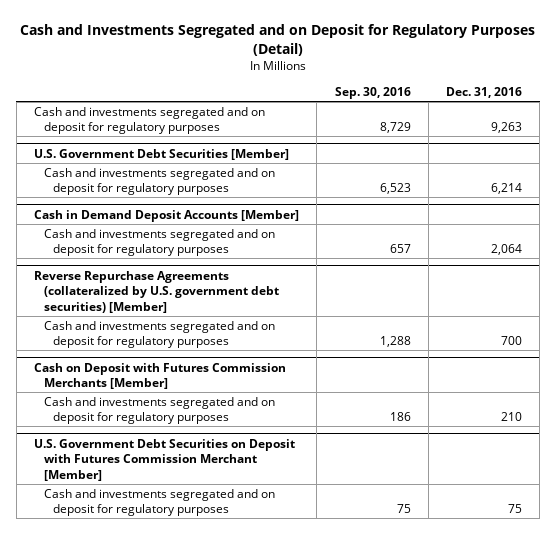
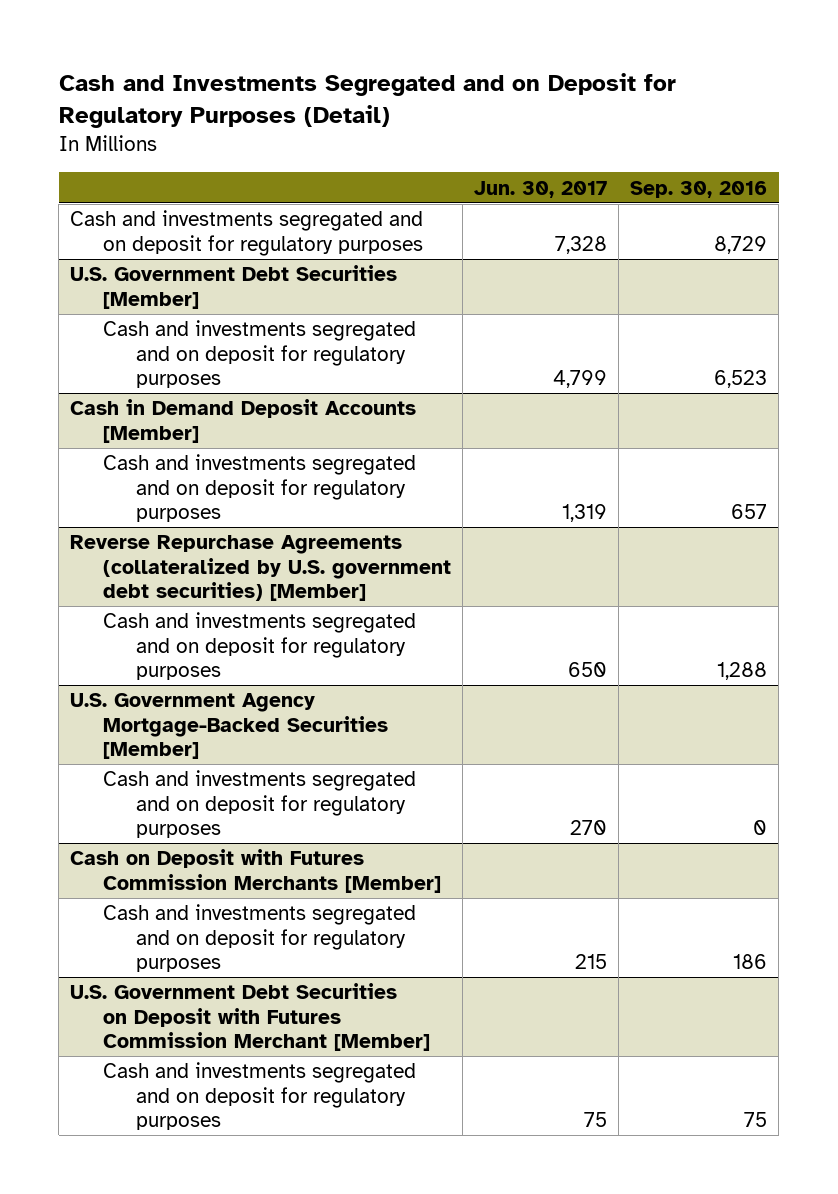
[446,86,523,98] Dec. 31, 2016 -> none
none -> [474,180,608,198] Jun. 30, 2017
none -> [70,693,389,759] U.S. Government Agency Mortgage-Backed Securities [Member]
none -> [103,770,417,838] Cash and investments segregated and on deposit for regulatory purposes

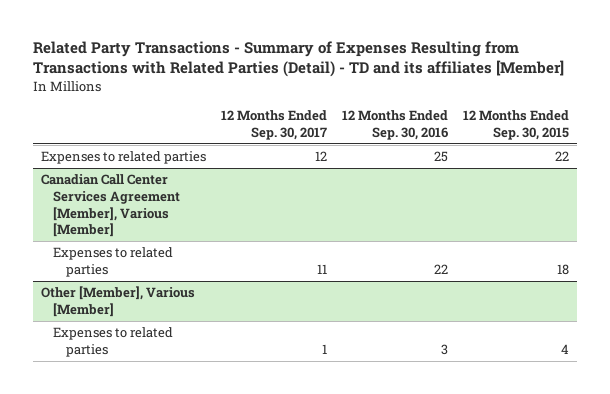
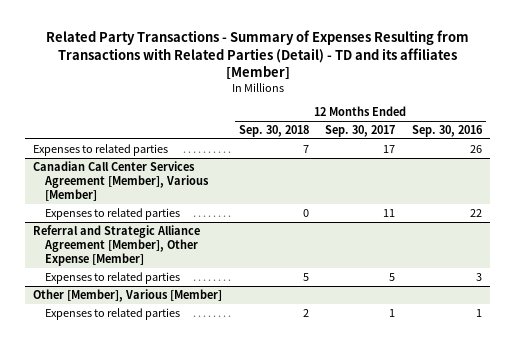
[463,110,570,140] 12 Months Ended Sep. 30, 2015 -> none
none -> [238,125,309,138] Sep. 30, 2018
[314,151,327,162] 12 -> [383,144,396,153] 17
[433,151,448,163] 25 -> [469,144,482,153] 26
none -> [33,224,201,266] Referral and Strategic Alliance Agreement [Member], Other Expense [Member]
none -> [44,271,180,284] Expenses to related parties
[440,343,448,355] 3 -> [475,308,482,317] 1

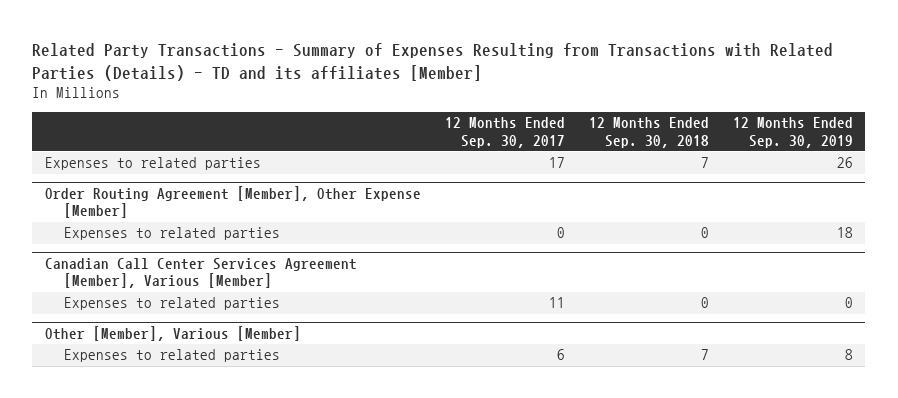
[45,30,469,81] Related Party Transactions - Summary of Expenses Resulting from Transactions with Related Parties (Detail) - TD and its affiliates [Member] -> [32,43,834,81] Related Party Transactions - Summary of Expenses Resulting from Transactions with Related Parties (Details) - TD and its affiliates [Member]
[411,125,483,138] Sep. 30, 2016 -> none
none -> [733,117,854,148] 12 Months Ended Sep. 30, 2019
none -> [44,186,421,219] Order Routing Agreement [Member], Other Expense [Member]
none -> [63,227,280,241] Expenses to related parties
[33,224,201,266] Referral and Strategic Alliance Agreement [Member], Other Expense [Member] -> none
[44,271,180,284] Expenses to related parties -> none
[302,308,309,317] 2 -> [701,349,710,361] 7
[389,308,396,317] 1 -> [556,349,565,361] 6

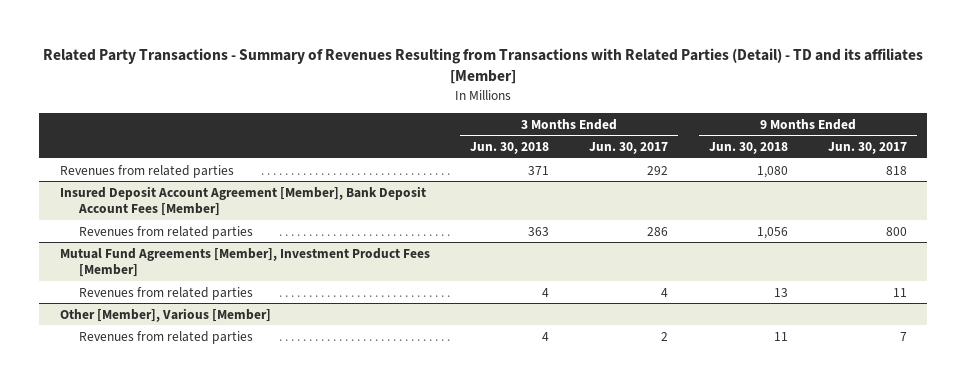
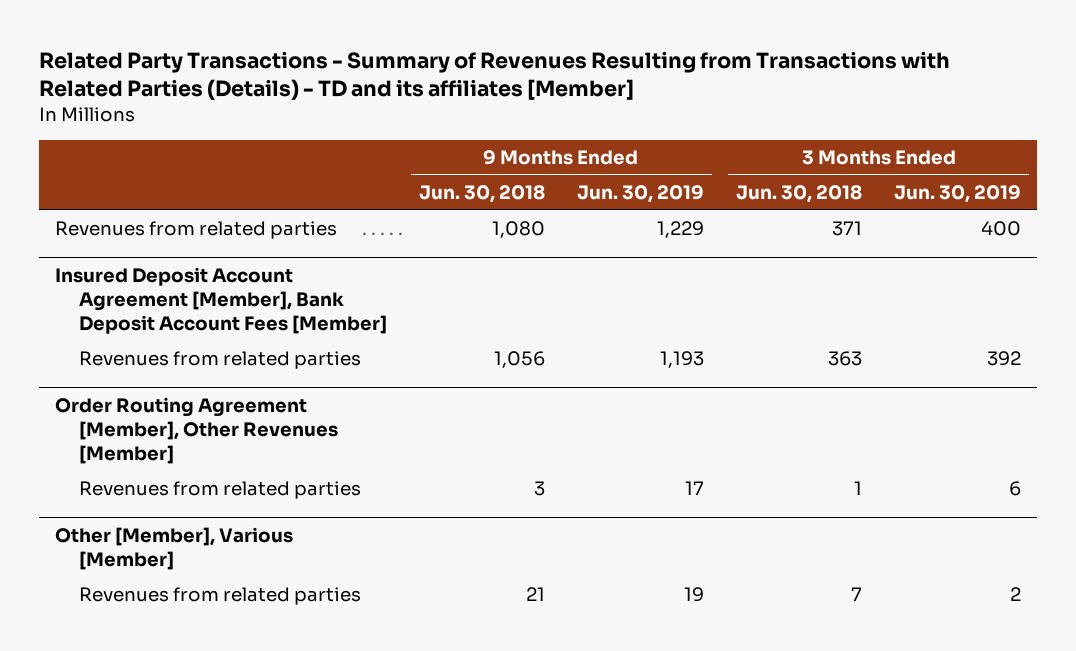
[43,48,924,85] Related Party Transactions - Summary of Revenues Resulting from Transactions with Related Parties (Detail) - TD and its affiliates [Member] -> [38,50,950,101] Related Party Transactions - Summary of Revenues Resulting from Transactions with Related Parties (Details) - TD and its affiliates [Member]
[589,142,669,155] Jun. 30, 2017 -> none
[828,142,908,155] Jun. 30, 2017 -> none
none -> [576,185,704,204] Jun. 30, 2019
none -> [894,185,1022,204] Jun. 30, 2019
[59,247,430,278] Mutual Fund Agreements [Member], Investment Product Fees [Member] -> none
none -> [54,397,338,464] Order Routing Agreement [Member], Other Revenues [Member]
[541,287,549,297] 4 -> [854,481,863,496] 1
[773,287,788,297] 13 -> [533,481,545,497] 3
[541,331,549,341] 4 -> [851,587,863,602] 7
[773,331,788,341] 11 -> [525,587,545,602] 21

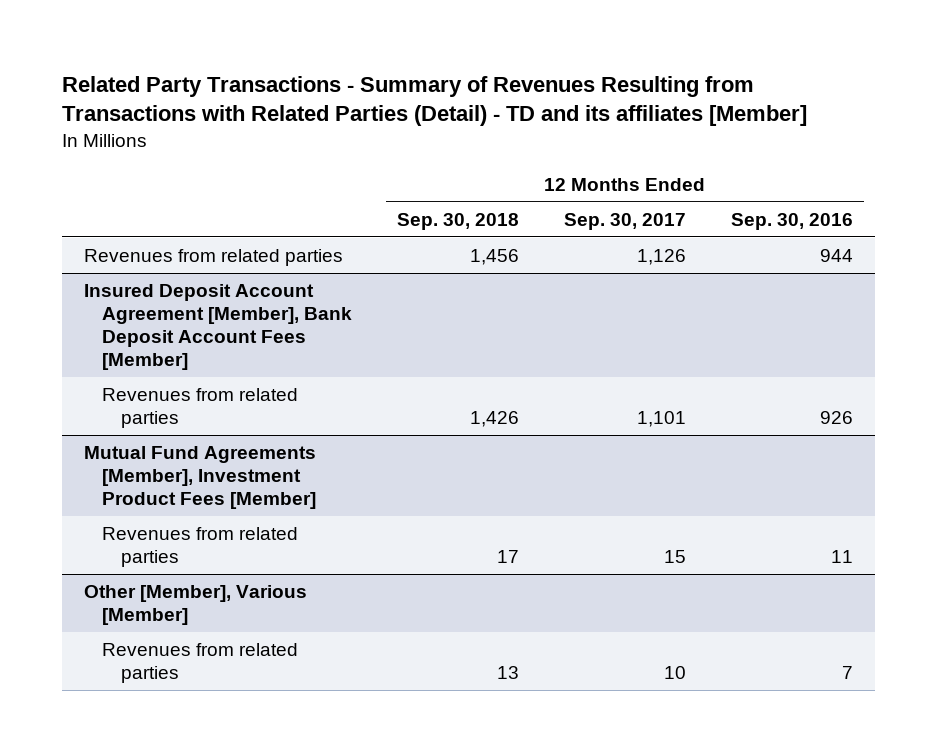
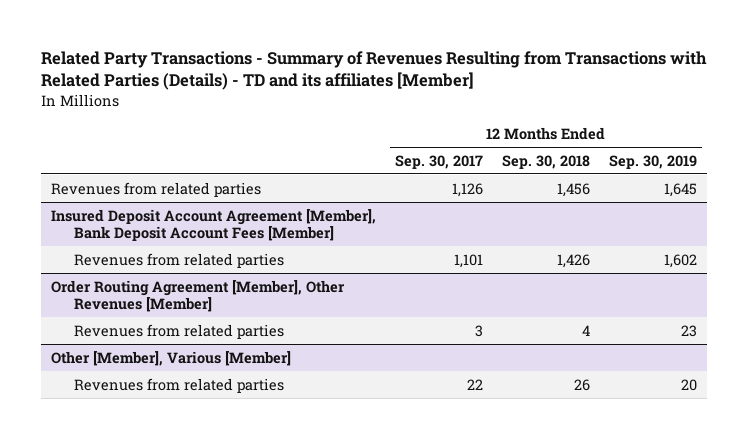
[61,75,807,127] Related Party Transactions - Summary of Revenues Resulting from Transactions with Related Parties (Detail) - TD and its affiliates [Member] -> [41,50,708,91] Related Party Transactions - Summary of Revenues Resulting from Transactions with Related Parties (Details) - TD and its affiliates [Member]
[730,212,853,230] Sep. 30, 2016 -> none
none -> [609,154,698,169] Sep. 30, 2019
[84,446,317,509] Mutual Fund Agreements [Member], Investment Product Fees [Member] -> none
none -> [50,279,345,313] Order Routing Agreement [Member], Other Revenues [Member]
[497,550,520,564] 17 -> [582,324,591,336] 4
[664,550,687,564] 15 -> [475,324,484,337] 3
[497,666,520,680] 13 -> [574,378,591,391] 26
[664,666,687,680] 10 -> [467,378,484,390] 22

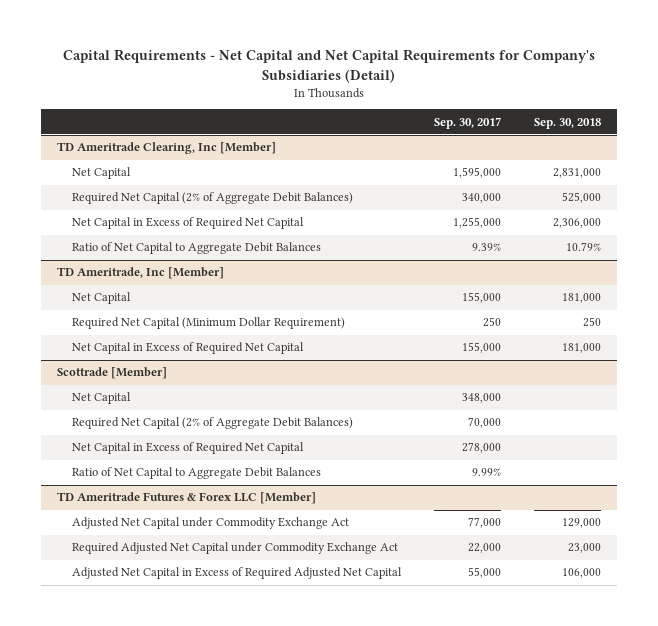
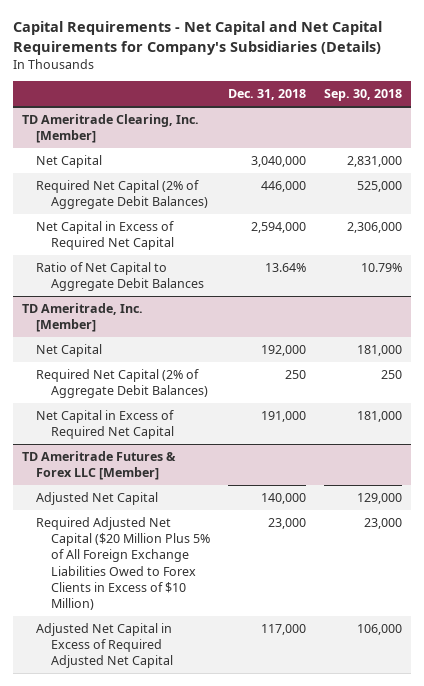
[62,49,595,83] Capital Requirements - Net Capital and Net Capital Requirements for Company's Subsidiaries (Detail) -> [12,21,382,55] Capital Requirements - Net Capital and Net Capital Requirements for Company's Subsidiaries (Details)
[433,116,501,129] Sep. 30, 2017 -> none
none -> [227,89,306,101] Dec. 31, 2018
[57,142,277,155] TD Ameritrade Clearing, Inc [Member] -> [21,113,199,144] TD Ameritrade Clearing, Inc. [Member]
[57,267,225,280] TD Ameritrade, Inc [Member] -> [21,302,143,333] TD Ameritrade, Inc. [Member]
[71,317,345,330] Required Net Capital (Minimum Dollar Requirement) -> none
none -> [36,368,208,399] Required Net Capital (2% of Aggregate Debit Balances)
[57,367,168,380] Scottrade [Member] -> none
[71,392,131,405] Net Capital -> none
[71,417,353,430] Required Net Capital (2% of Aggregate Debit Balances) -> none
[71,442,304,455] Net Capital in Excess of Required Net Capital -> none
[71,467,321,480] Ratio of Net Capital to Aggregate Debit Balances -> none
[71,517,349,530] Adjusted Net Capital under Commodity Exchange Act -> [36,491,159,505] Adjusted Net Capital
[71,542,398,555] Required Adjusted Net Capital under Commodity Exchange Act -> [36,516,210,610] Required Adjusted Net Capital ($20 Million Plus 5% of All Foreign Exchange Liabilities Owed to Forex Clients in Excess of $10 Million)

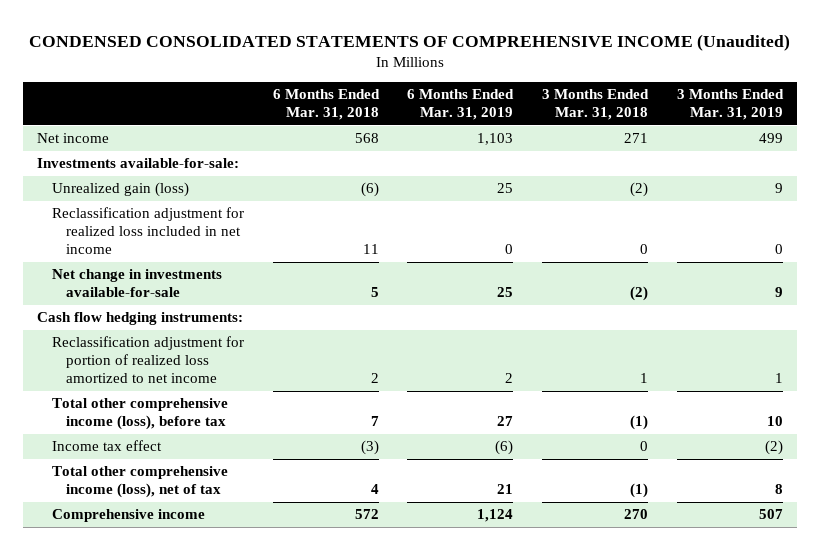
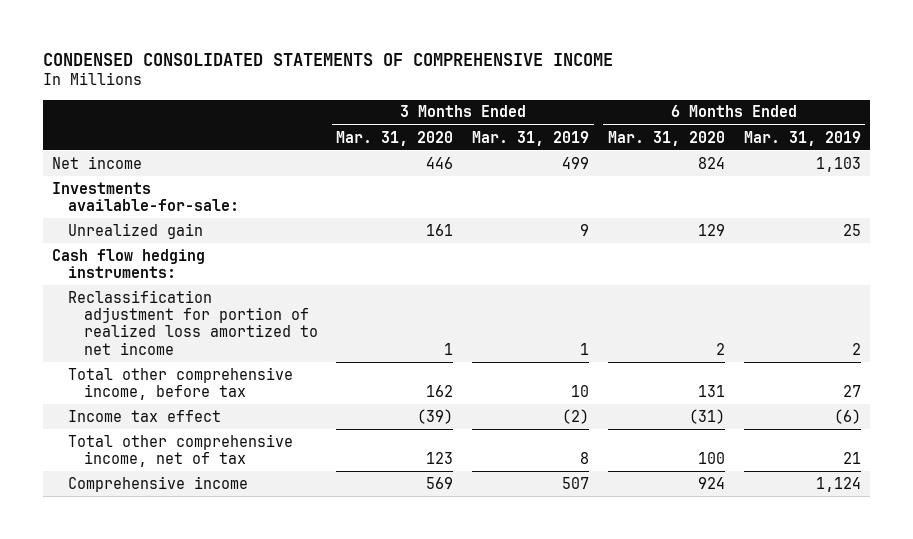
[29,33,791,51] CONDENSED CONSOLIDATED STATEMENTS OF COMPREHENSIVE INCOME (Unaudited) -> [43,52,614,66] CONDENSED CONSOLIDATED STATEMENTS OF COMPREHENSIVE INCOME
[272,89,380,121] 6 Months Ended Mar. 31, 2018 -> none
[542,89,650,121] 3 Months Ended Mar. 31, 2018 -> none
none -> [336,130,454,146] Mar. 31, 2020
none -> [607,130,725,146] Mar. 31, 2020
[51,207,244,255] Reclassification adjustment for realized loss included in net income -> none
[51,269,222,298] Net change in investments available-for-sale -> none
[51,182,189,198] Unrealized gain (loss) -> [68,222,204,239] Unrealized gain
[51,398,228,431] Total other comprehensive income (loss), before tax -> [68,366,294,401] Total other comprehensive income, before tax
[51,466,228,499] Total other comprehensive income (loss), net of tax -> [68,433,294,468] Total other comprehensive income, net of tax

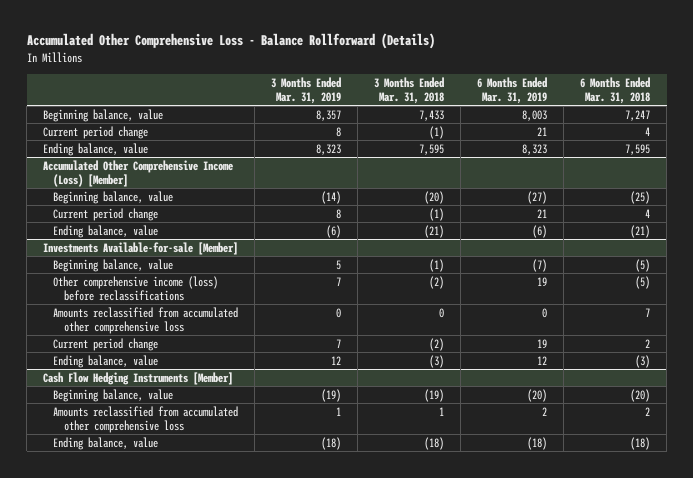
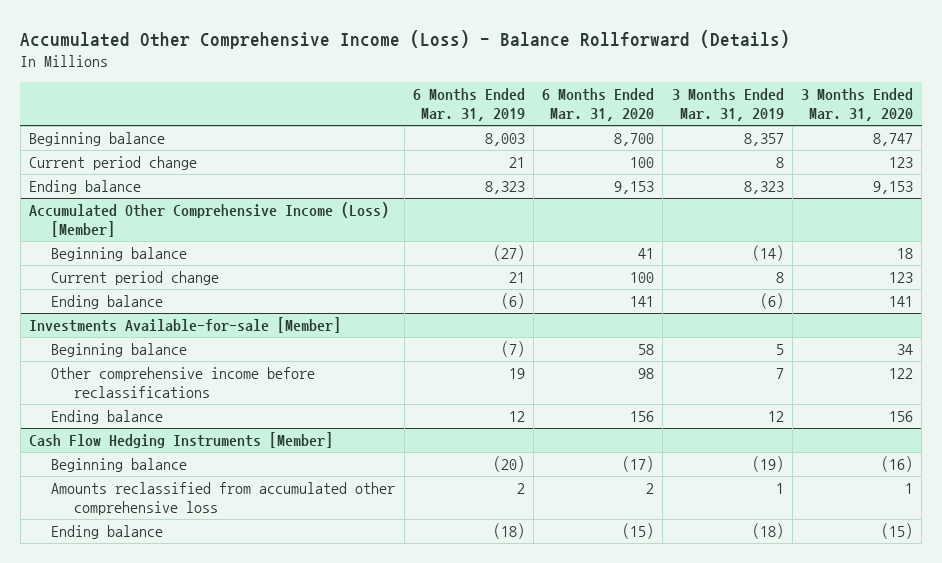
[26,33,435,50] Accumulated Other Comprehensive Loss - Balance Rollforward (Details) -> [20,29,791,49] Accumulated Other Comprehensive Income (Loss) - Balance Rollforward (Details)
[374,76,445,104] 3 Months Ended Mar. 31, 2018 -> none
[580,76,651,104] 6 Months Ended Mar. 31, 2018 -> none
none -> [542,88,655,122] 6 Months Ended Mar. 31, 2020
none -> [801,88,914,122] 3 Months Ended Mar. 31, 2020
[43,108,164,122] Beginning balance, value -> [28,132,165,147] Beginning balance
[43,142,149,156] Ending balance, value -> [28,180,141,195] Ending balance
[53,190,174,204] Beginning balance, value -> [51,247,188,262] Beginning balance
[53,224,159,238] Ending balance, value -> [51,295,164,310] Ending balance
[53,306,239,334] Amounts reclassified from accumulated other comprehensive loss -> none
[53,337,159,351] Current period change -> none
[53,258,174,272] Beginning balance, value -> [51,343,188,358] Beginning balance
[53,275,219,301] Other comprehensive income (loss) before reclassifications -> [51,367,316,398] Other comprehensive income before reclassifications
[53,354,159,368] Ending balance, value -> [51,410,164,425] Ending balance
[53,388,174,402] Beginning balance, value -> [51,458,188,473] Beginning balance
[53,436,159,450] Ending balance, value -> [51,525,164,540] Ending balance

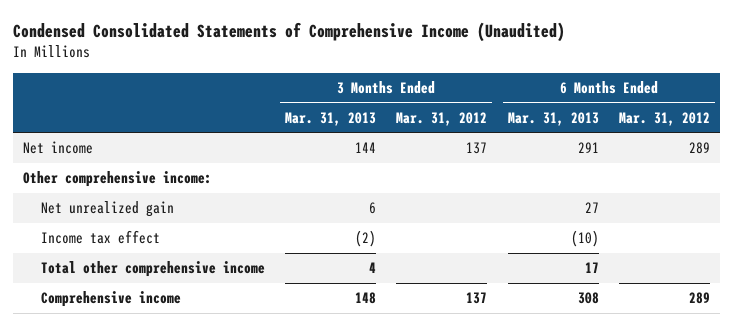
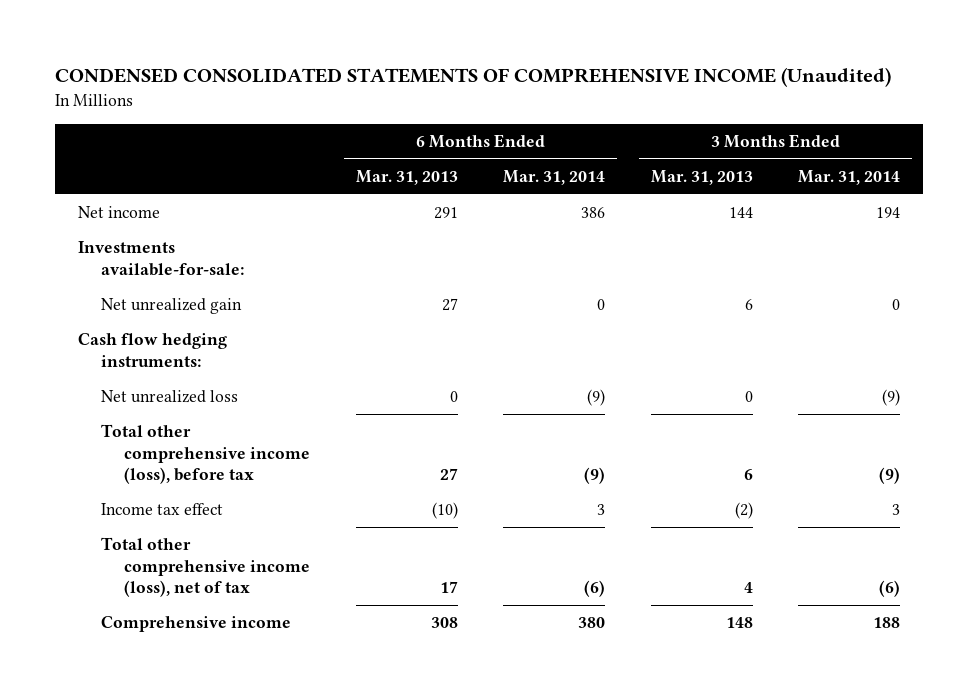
[13,21,566,42] Condensed Consolidated Statements of Comprehensive Income (Unaudited) -> [54,67,891,88] CONDENSED CONSOLIDATED STATEMENTS OF COMPREHENSIVE INCOME (Unaudited)
[396,111,488,126] Mar. 31, 2012 -> none
[619,111,711,126] Mar. 31, 2012 -> none
none -> [503,170,606,186] Mar. 31, 2014
none -> [798,170,901,186] Mar. 31, 2014
[23,171,213,188] Other comprehensive income: -> none
none -> [77,241,245,276] Investments available-for-sale:
none -> [77,333,227,367] Cash flow hedging instruments:
none -> [101,390,239,404] Net unrealized loss
none -> [101,424,311,485] Total other comprehensive income (loss), before tax
[40,261,265,278] Total other comprehensive income -> [101,537,311,598] Total other comprehensive income (loss), net of tax

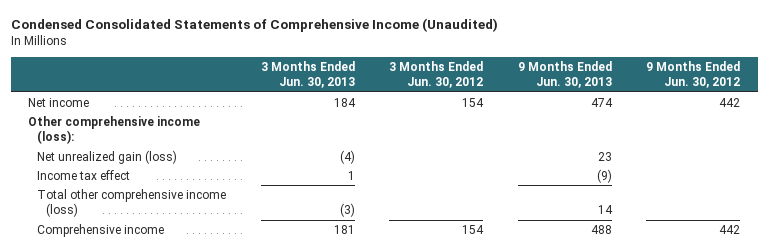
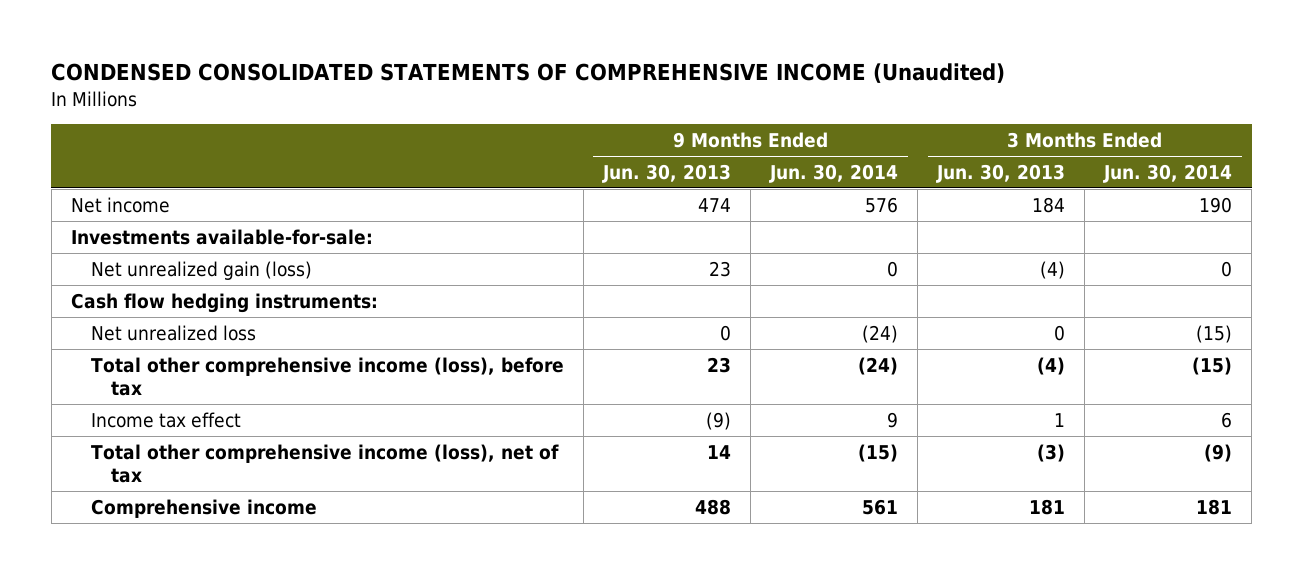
[10,18,498,33] Condensed Consolidated Statements of Comprehensive Income (Unaudited) -> [51,63,1006,84] CONDENSED CONSOLIDATED STATEMENTS OF COMPREHENSIVE INCOME (Unaudited)
[389,61,484,89] 3 Months Ended Jun. 30, 2012 -> none
[646,61,741,89] 9 Months Ended Jun. 30, 2012 -> none
none -> [769,163,899,183] Jun. 30, 2014
none -> [1103,163,1233,183] Jun. 30, 2014
[27,115,200,145] Other comprehensive income (loss): -> none
none -> [70,228,373,245] Investments available-for-sale:
none -> [70,292,378,313] Cash flow hedging instruments:
none -> [91,324,257,341] Net unrealized loss
none -> [91,356,565,397] Total other comprehensive income (loss), before tax
[37,188,227,218] Total other comprehensive income (loss) -> [91,443,560,484] Total other comprehensive income (loss), net of tax

